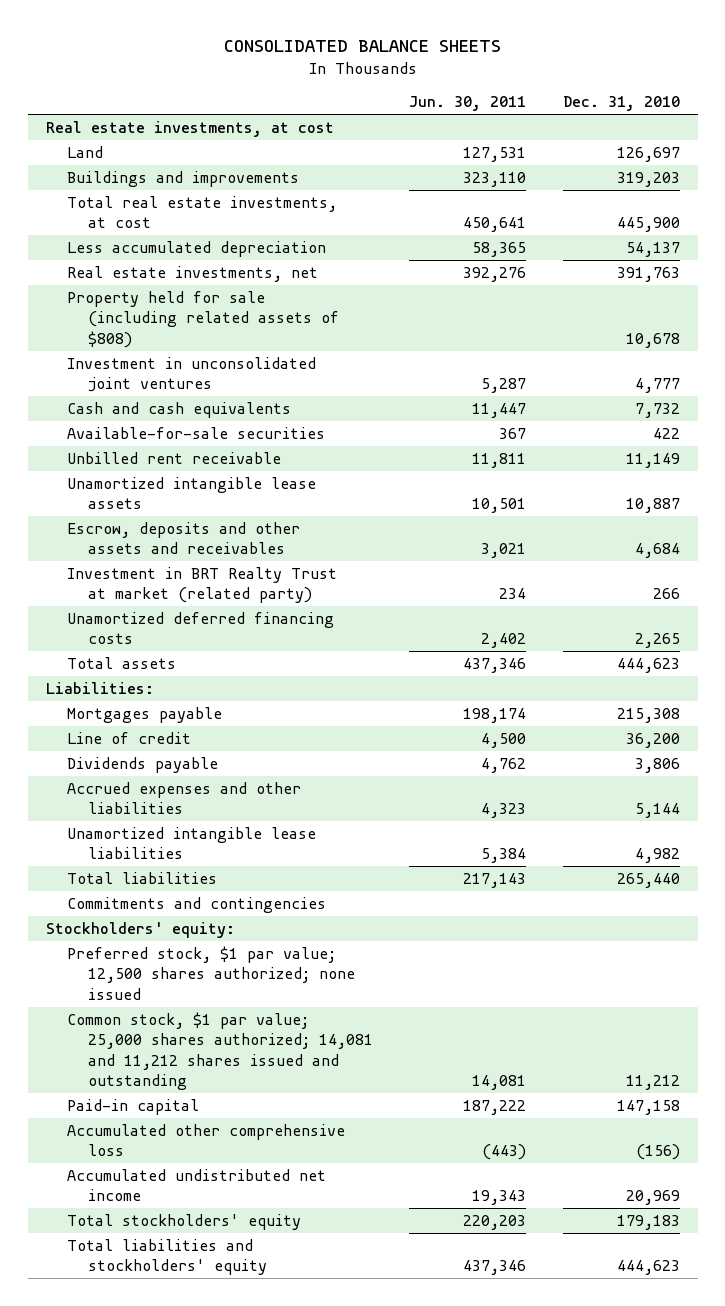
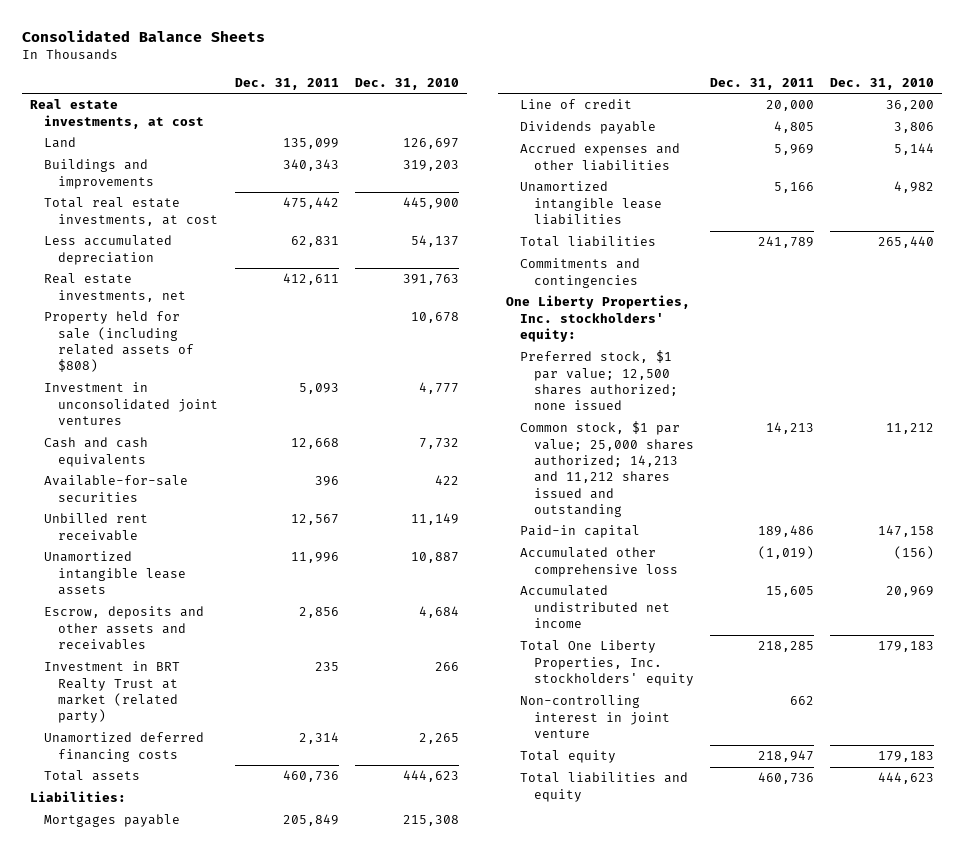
[223,40,501,53] CONSOLIDATED BALANCE SHEETS -> [22,29,266,42] Consolidated Balance Sheets
[409,96,527,112] Jun. 30, 2011 -> none
none -> [234,77,339,90] Dec. 31, 2011
[45,921,235,938] Stockholders' equity: -> none
none -> [506,295,691,342] One Liberty Properties, Inc. stockholders' equity:
[67,1011,374,1091] Common stock, $1 par value; 25,000 shares authorized; 14,081 and 11,212 shares issued and outstanding -> [520,421,695,517] Common stock, $1 par value; 25,000 shares authorized; 14,213 and 11,212 shares issued and outstanding
none -> [520,640,695,686] Total One Liberty Properties, Inc. stockholders' equity
none -> [520,695,671,738] Non-controlling interest in joint venture
[67,1213,302,1230] Total stockholders' equity -> [520,750,617,764] Total equity
[67,1238,268,1276] Total liabilities and stockholders' equity -> [520,772,689,802] Total liabilities and equity

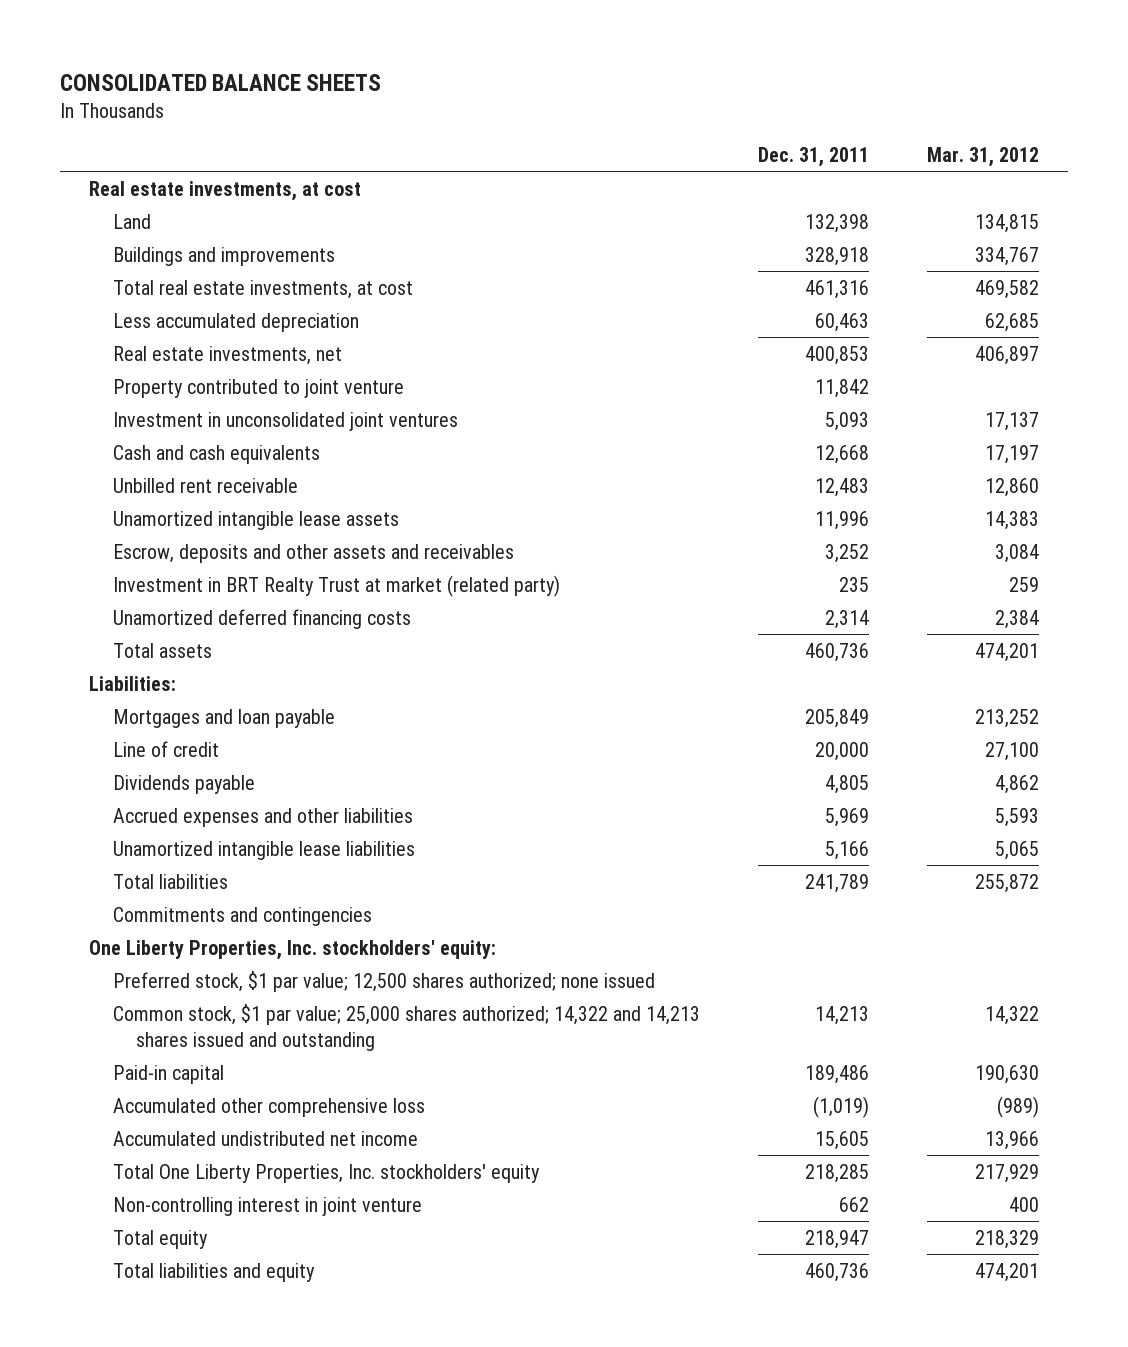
[22,29,266,42] Consolidated Balance Sheets -> [60,74,382,92] CONSOLIDATED BALANCE SHEETS
[354,77,459,90] Dec. 31, 2010 -> none
none -> [926,146,1039,167] Mar. 31, 2012
[44,311,195,373] Property held for sale (including related assets of $808) -> none
[282,138,339,150] 135,099 -> [804,213,869,233] 132,398
[282,159,339,172] 340,343 -> [804,246,869,266] 328,918
[282,197,339,210] 475,442 -> [804,279,869,299] 461,316
[290,236,339,248] 62,831 -> [814,312,869,332] 60,463
[282,273,339,286] 412,611 -> [804,345,869,365] 400,853
none -> [112,378,404,398] Property contributed to joint venture
[44,475,189,502] Available-for-sale securities -> none
[290,514,339,526] 12,567 -> [814,477,869,497] 12,483
[298,607,339,619] 2,856 -> [824,543,869,563] 3,252
[44,814,181,828] Mortgages payable -> [112,708,335,728] Mortgages and loan payable
[520,421,695,517] Common stock, $1 par value; 25,000 shares authorized; 14,213 and 11,212 shares issued and outstanding -> [112,1003,700,1051] Common stock, $1 par value; 25,000 shares authorized; 14,322 and 14,213 shares issued and outstanding

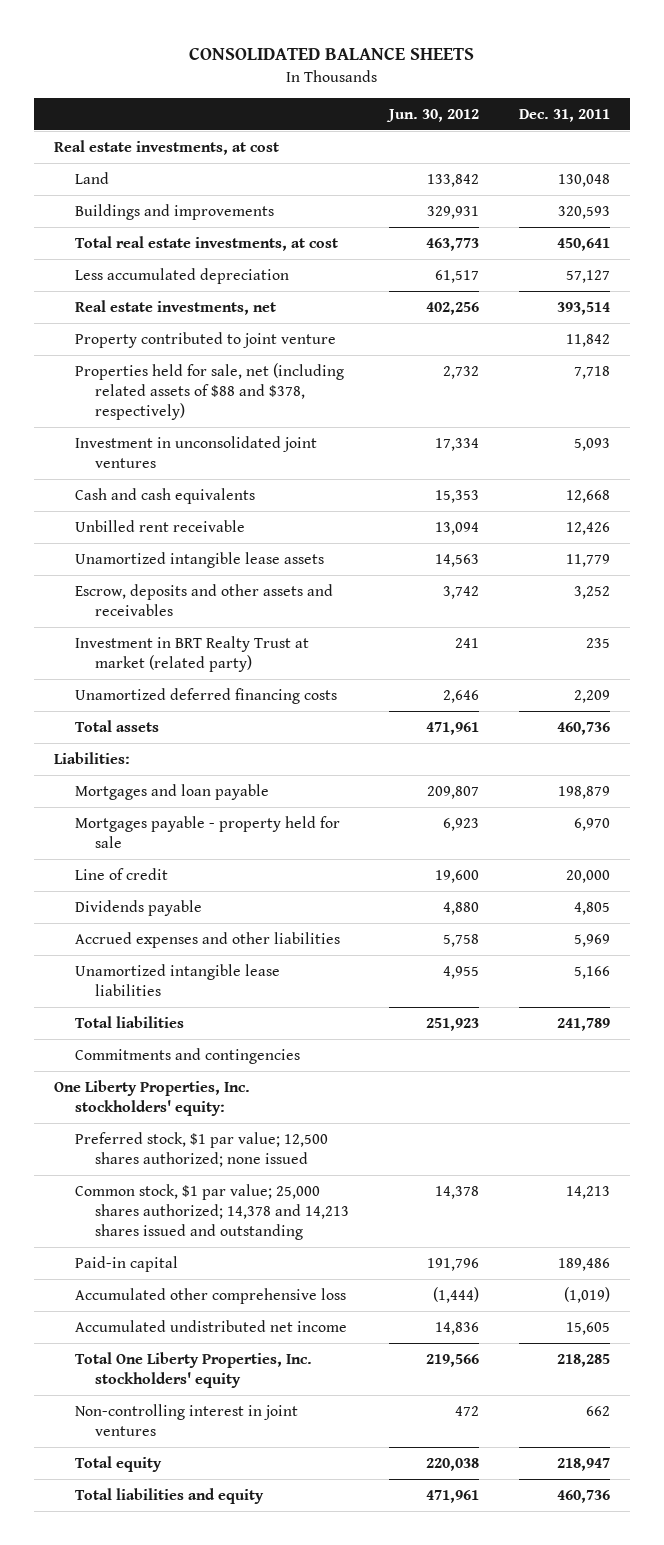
[926,146,1039,167] Mar. 31, 2012 -> none
none -> [385,108,479,122] Jun. 30, 2012
[804,213,869,233] 132,398 -> [557,174,610,188] 130,048
[804,246,869,266] 328,918 -> [557,206,610,220] 320,593
[804,279,869,299] 461,316 -> [556,238,610,252] 450,641
[814,312,869,332] 60,463 -> [565,270,610,284] 57,127
[804,345,869,365] 400,853 -> [556,302,610,316] 393,514
none -> [74,363,344,420] Properties held for sale, net (including related assets of $88 and $378, respectively)
[814,477,869,497] 12,483 -> [565,522,610,536] 12,426
[814,510,869,530] 11,996 -> [565,554,610,568] 11,779
[824,609,869,629] 2,314 -> [573,690,610,704] 2,209
[804,708,869,728] 205,849 -> [557,786,610,800] 198,879
none -> [74,816,340,849] Mortgages payable - property held for sale
[112,1003,700,1051] Common stock, $1 par value; 25,000 shares authorized; 14,322 and 14,213 shares issued and outstanding -> [74,1184,349,1240] Common stock, $1 par value; 25,000 shares authorized; 14,378 and 14,213 shares issued and outstanding
[112,1196,422,1216] Non-controlling interest in joint venture -> [74,1404,298,1437] Non-controlling interest in joint ventures

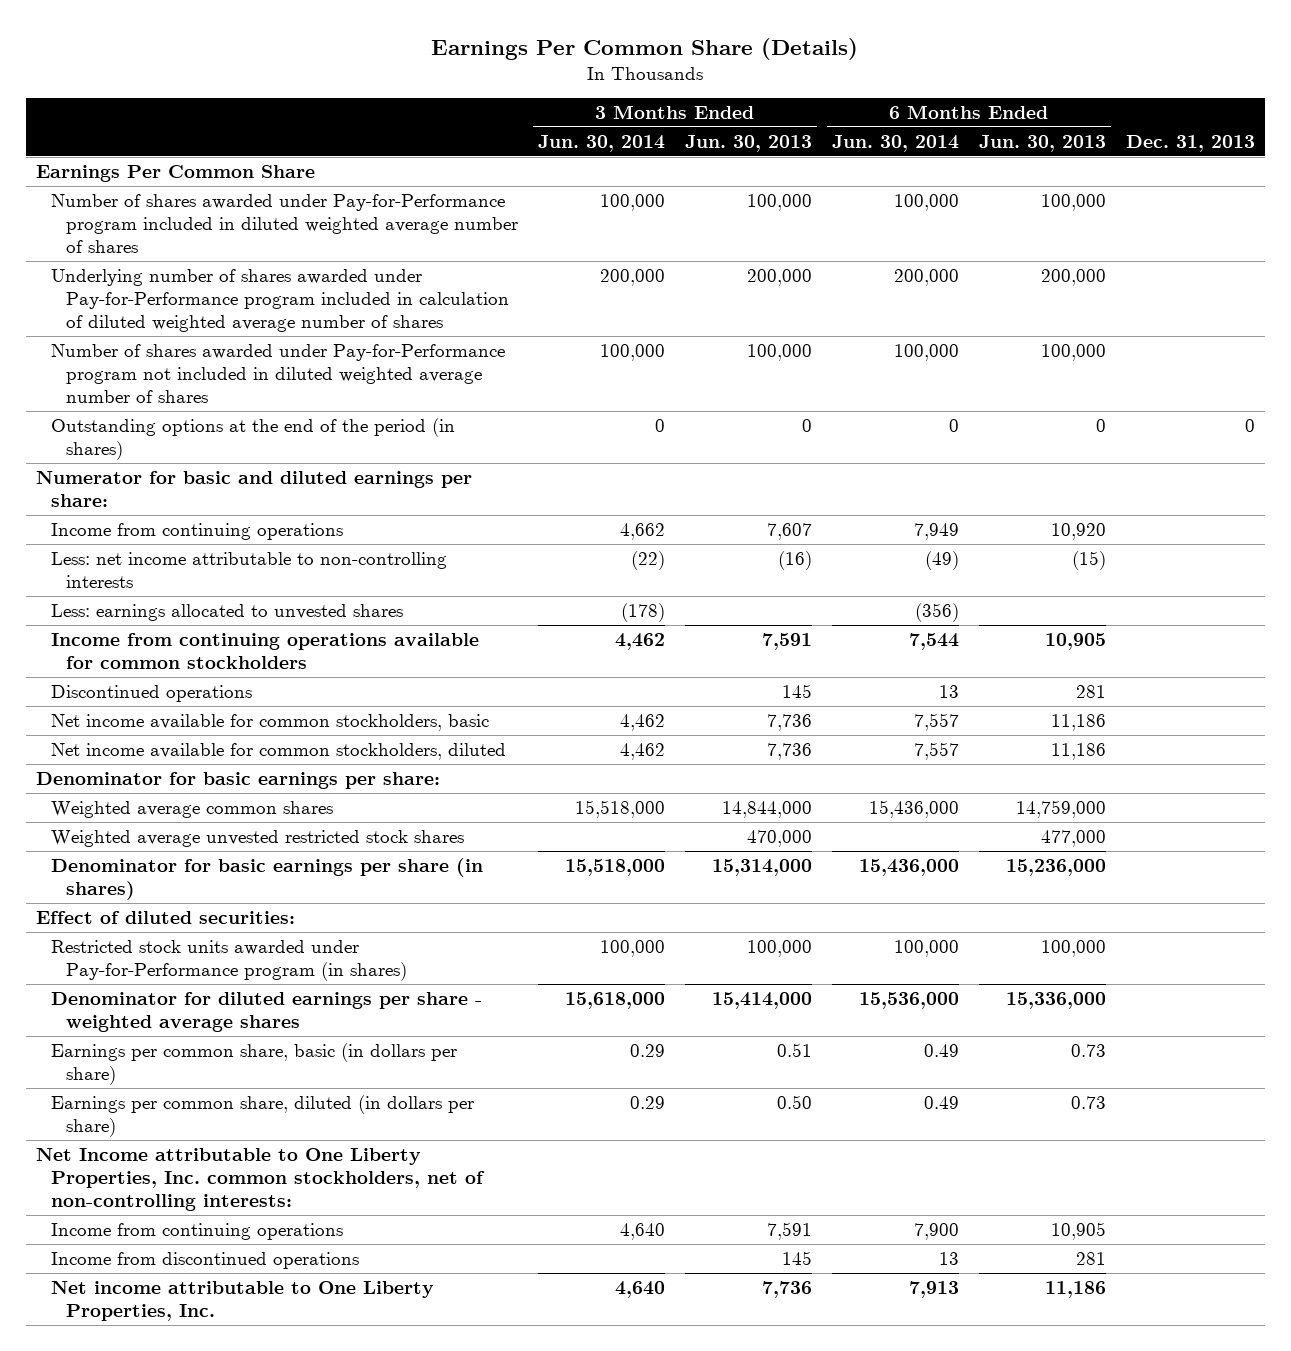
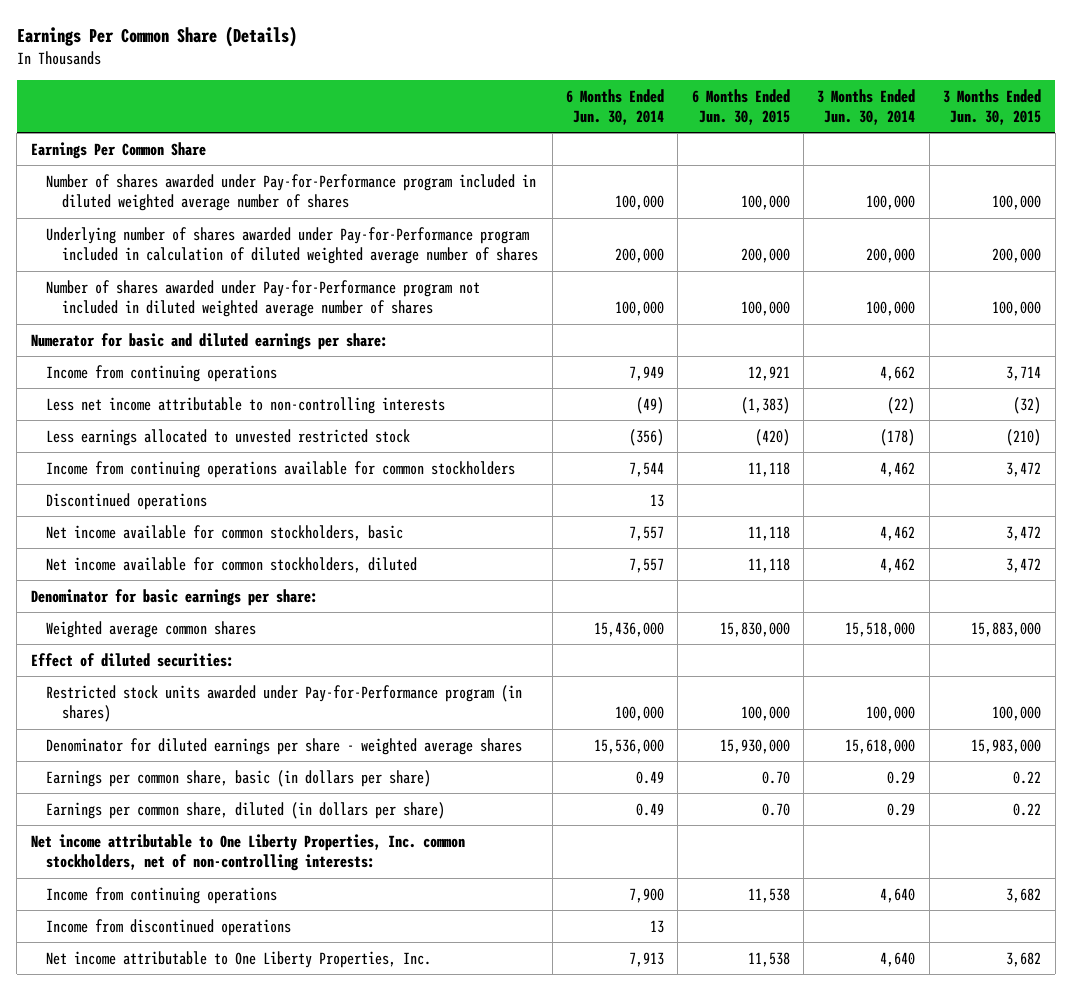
[684,134,812,152] Jun. 30, 2013 -> none
[978,134,1106,152] Jun. 30, 2013 -> none
[1125,134,1255,152] Dec. 31, 2013 -> none
none -> [691,88,790,125] 6 Months Ended Jun. 30, 2015
none -> [943,88,1042,125] 3 Months Ended Jun. 30, 2015
[50,417,455,461] Outstanding options at the end of the period (in shares) -> none
[50,551,447,589] Less: net income attributable to non-controlling interests -> [46,396,446,414] Less net income attributable to non-controlling interests
[50,603,403,621] Less: earnings allocated to unvested shares -> [46,428,411,446] Less earnings allocated to unvested restricted stock
[50,829,464,847] Weighted average unvested restricted stock shares -> none
[50,857,483,901] Denominator for basic earnings per share (in shares) -> none
[35,1147,485,1212] Net Income attributable to One Liberty Properties, Inc. common stockholders, net of non-controlling interests: -> [30,833,465,872] Net income attributable to One Liberty Properties, Inc. common stockholders, net of non-controlling interests:

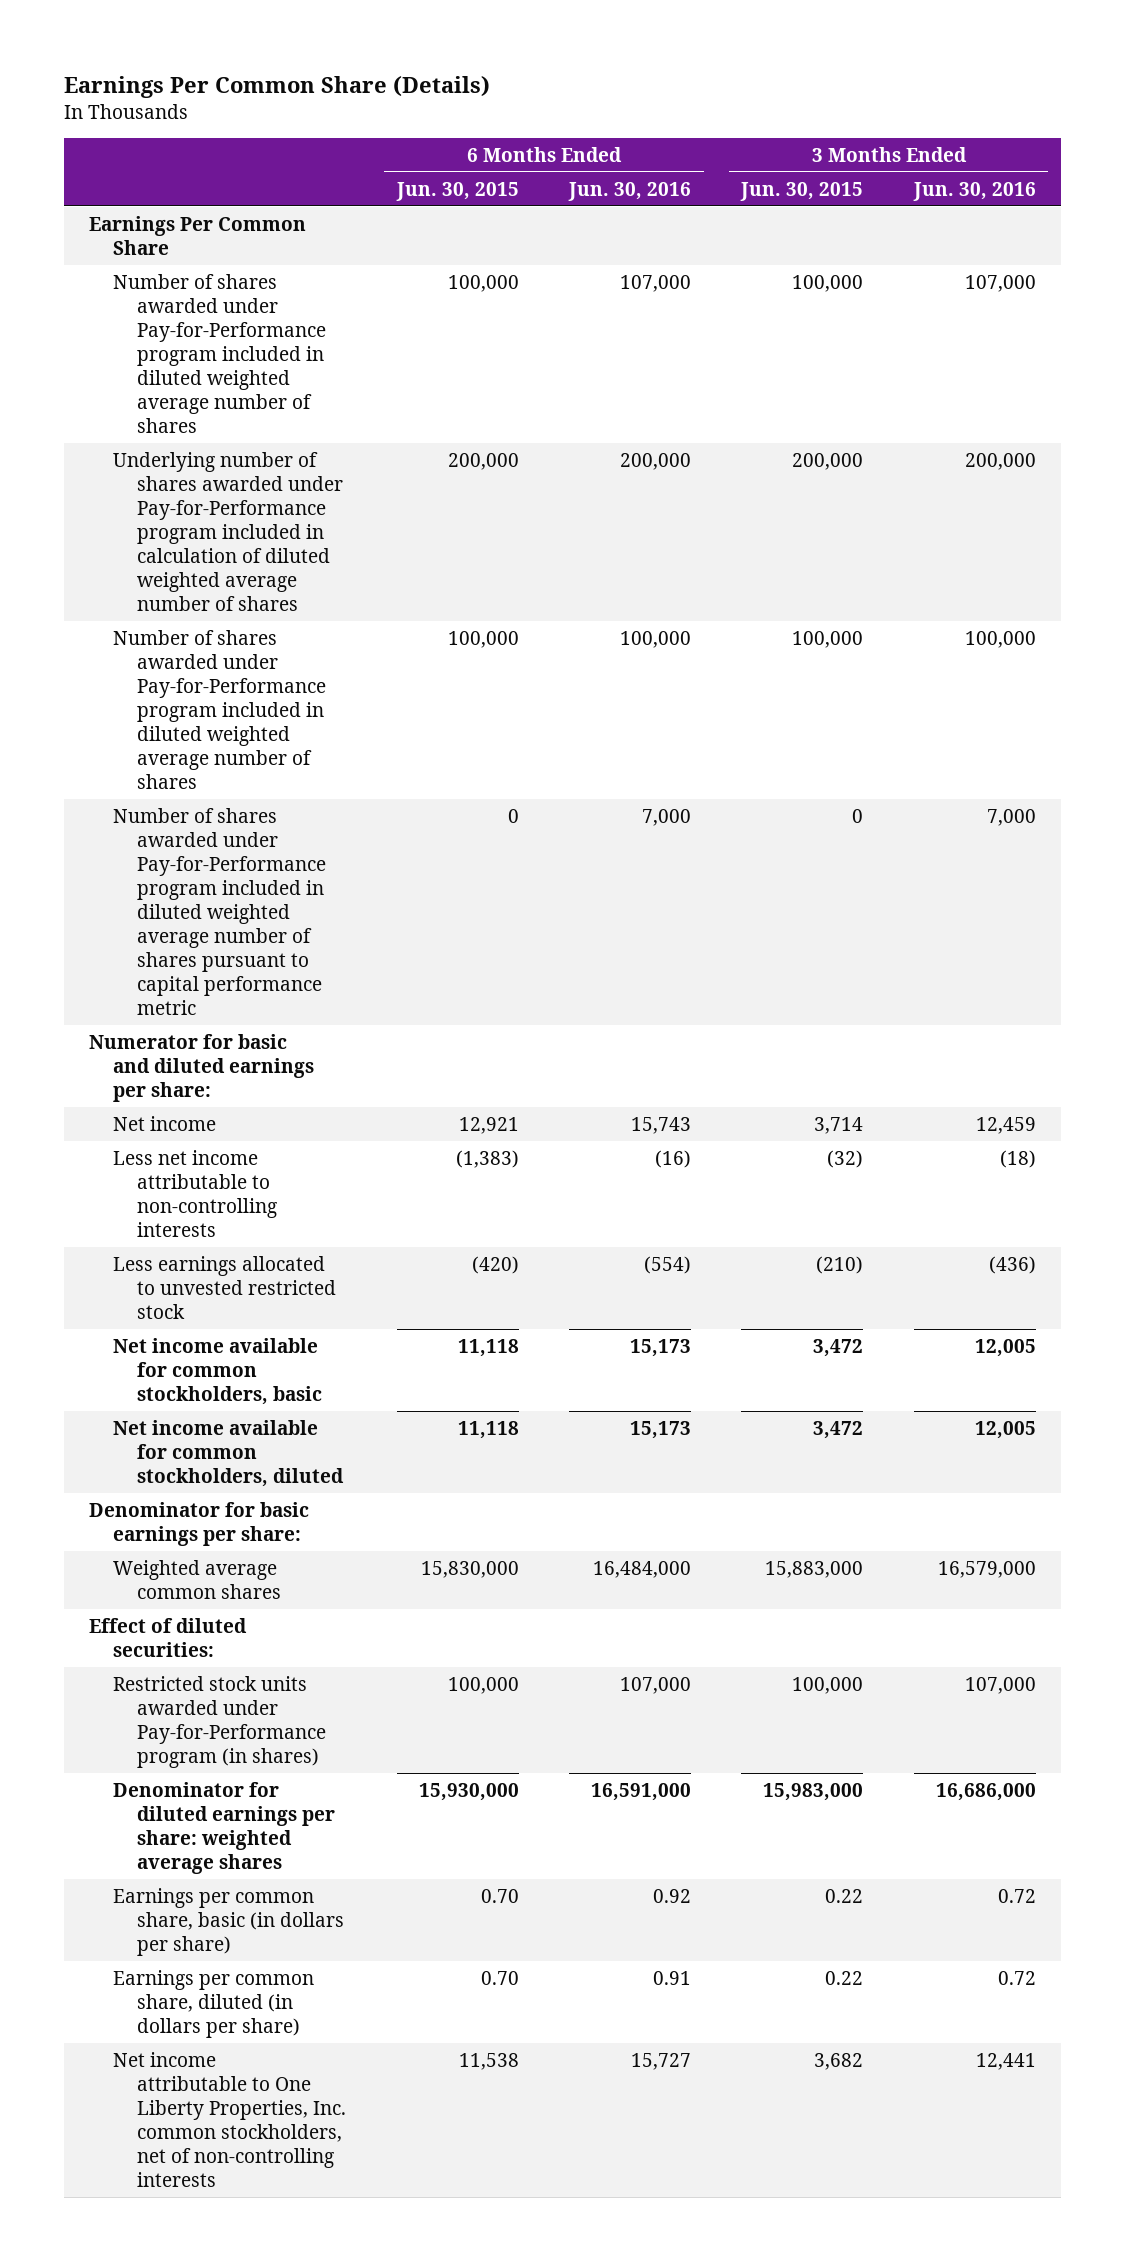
[566,88,665,125] 6 Months Ended Jun. 30, 2014 -> none
[817,88,916,125] 3 Months Ended Jun. 30, 2014 -> none
none -> [568,181,692,201] Jun. 30, 2016
none -> [912,181,1036,201] Jun. 30, 2016
[46,279,481,318] Number of shares awarded under Pay-for-Performance program not included in diluted weighted average number of shares -> [113,629,327,790] Number of shares awarded under Pay-for-Performance program included in diluted weighted average number of shares
none -> [113,807,327,1016] Number of shares awarded under Pay-for-Performance program included in diluted weighted average number of shares pursuant to capital performance metric
[46,364,278,382] Income from continuing operations -> [113,1115,217,1131] Net income
[46,460,516,478] Income from continuing operations available for common stockholders -> none
[46,492,208,510] Discontinued operations -> none
[46,737,523,755] Denominator for diluted earnings per share - weighted average shares -> [113,1781,336,1875] Denominator for diluted earnings per share: weighted average shares
[30,833,465,872] Net income attributable to One Liberty Properties, Inc. common stockholders, net of non-controlling interests: -> none
[46,886,278,904] Income from continuing operations -> none
[46,918,292,936] Income from discontinued operations -> none
[46,950,432,968] Net income attributable to One Liberty Properties, Inc. -> [113,2051,347,2188] Net income attributable to One Liberty Properties, Inc. common stockholders, net of non-controlling interests

